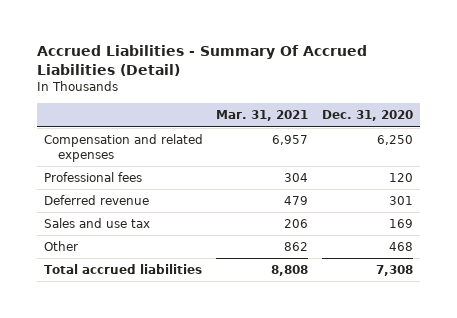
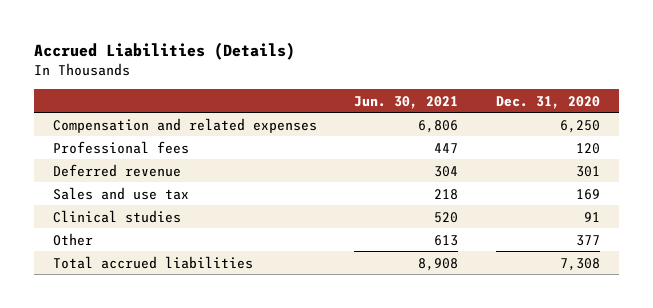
[37,45,368,76] Accrued Liabilities - Summary Of Accrued Liabilities (Detail) -> [34,41,296,60] Accrued Liabilities (Details)
[216,110,309,122] Mar. 31, 2021 -> none
none -> [354,95,459,109] Jun. 30, 2021
none -> [52,209,181,223] Clinical studies
[388,242,413,252] 468 -> [575,234,600,246] 377

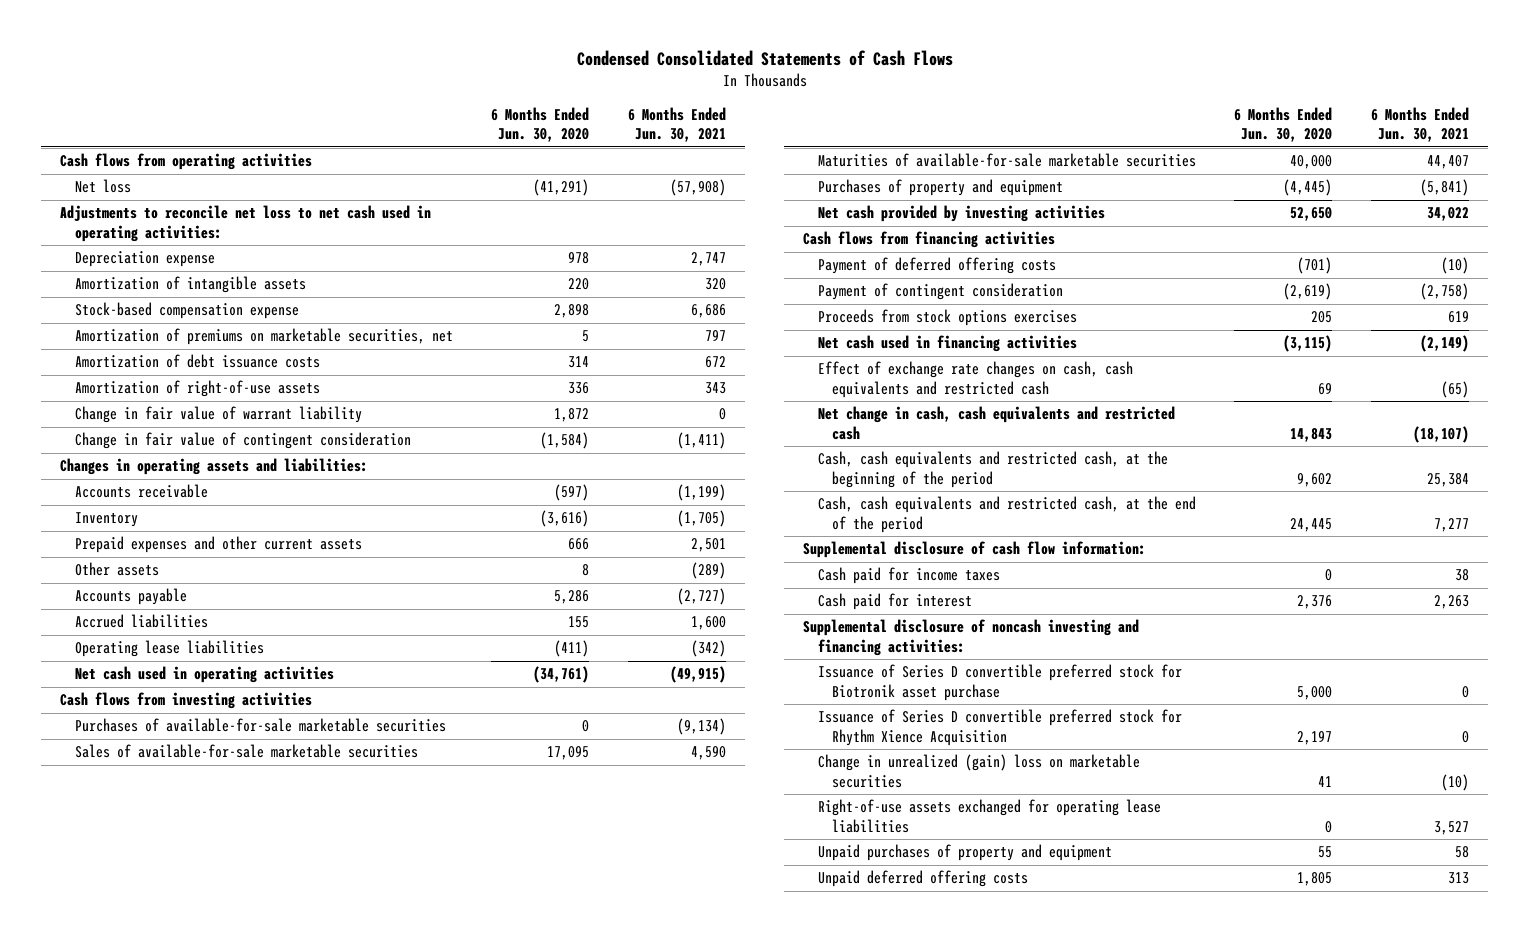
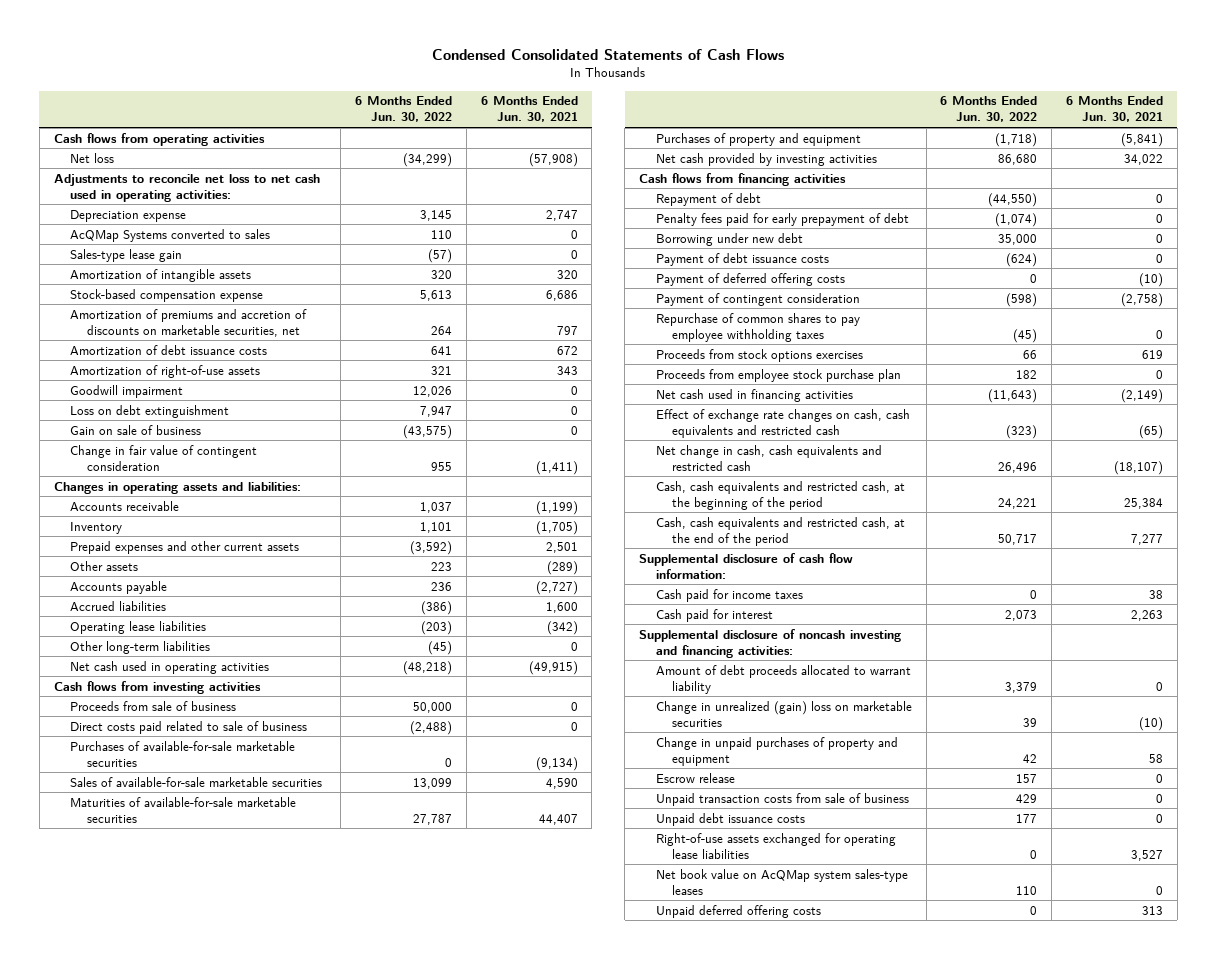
[491,106,590,143] 6 Months Ended Jun. 30, 2020 -> none
none -> [354,96,452,123] 6 Months Ended Jun. 30, 2022
none -> [70,228,271,242] AcQMap Systems converted to sales
none -> [70,248,183,262] Sales-type lease gain
[74,328,453,346] Amortization of premiums on marketable securities, net -> [70,308,308,337] Amortization of premiums and accretion of discounts on marketable securities, net
[74,406,362,424] Change in fair value of warrant liability -> none
none -> [70,384,184,398] Goodwill impairment
none -> [70,404,230,418] Loss on debt extinguishment
none -> [70,424,202,435] Gain on sale of business
none -> [70,640,211,654] Other long-term liabilities
none -> [70,700,237,711] Proceeds from sale of business
none -> [70,720,308,734] Direct costs paid related to sale of business
none -> [655,192,761,206] Repayment of debt
none -> [655,212,909,226] Penalty fees paid for early prepayment of debt
none -> [655,232,803,246] Borrowing under new debt
none -> [655,252,829,266] Payment of debt issuance costs
none -> [655,312,860,342] Repurchase of common shares to pay employee withholding taxes
none -> [655,368,901,382] Proceeds from employee stock purchase plan
[817,664,1182,701] Issuance of Series D convertible preferred stock for Biotronik asset purchase -> none
[817,709,1182,746] Issuance of Series D convertible preferred stock for Rhythm Xience Acquisition -> none
none -> [655,664,911,694] Amount of debt proceeds allocated to warrant liability
none -> [655,736,898,766] Change in unpaid purchases of property and equipment
none -> [655,772,735,783] Escrow release
none -> [655,792,909,806] Unpaid transaction costs from sale of business
none -> [655,812,805,826] Unpaid debt issuance costs
[817,844,1112,862] Unpaid purchases of property and equipment -> none
none -> [655,868,908,895] Net book value on AcQMap system sales-type leases

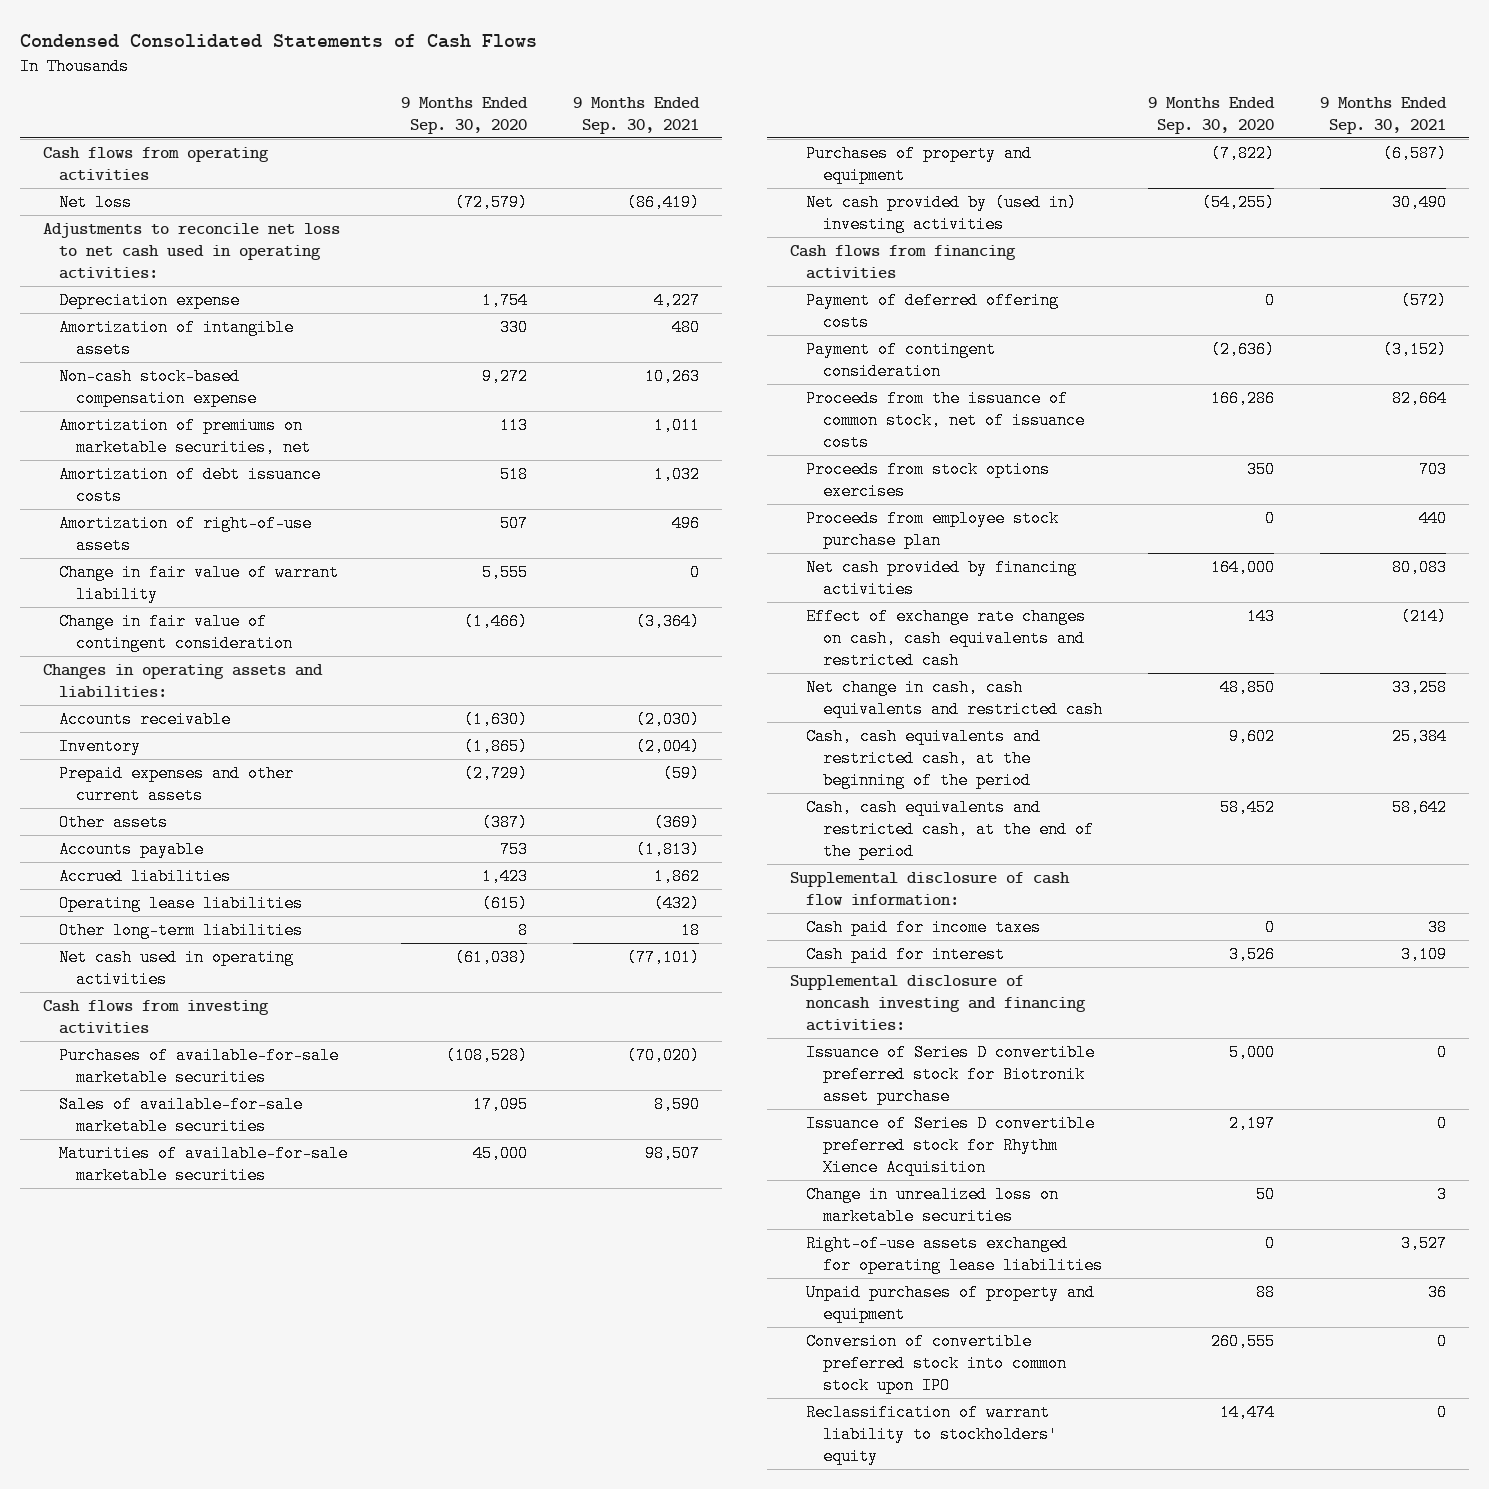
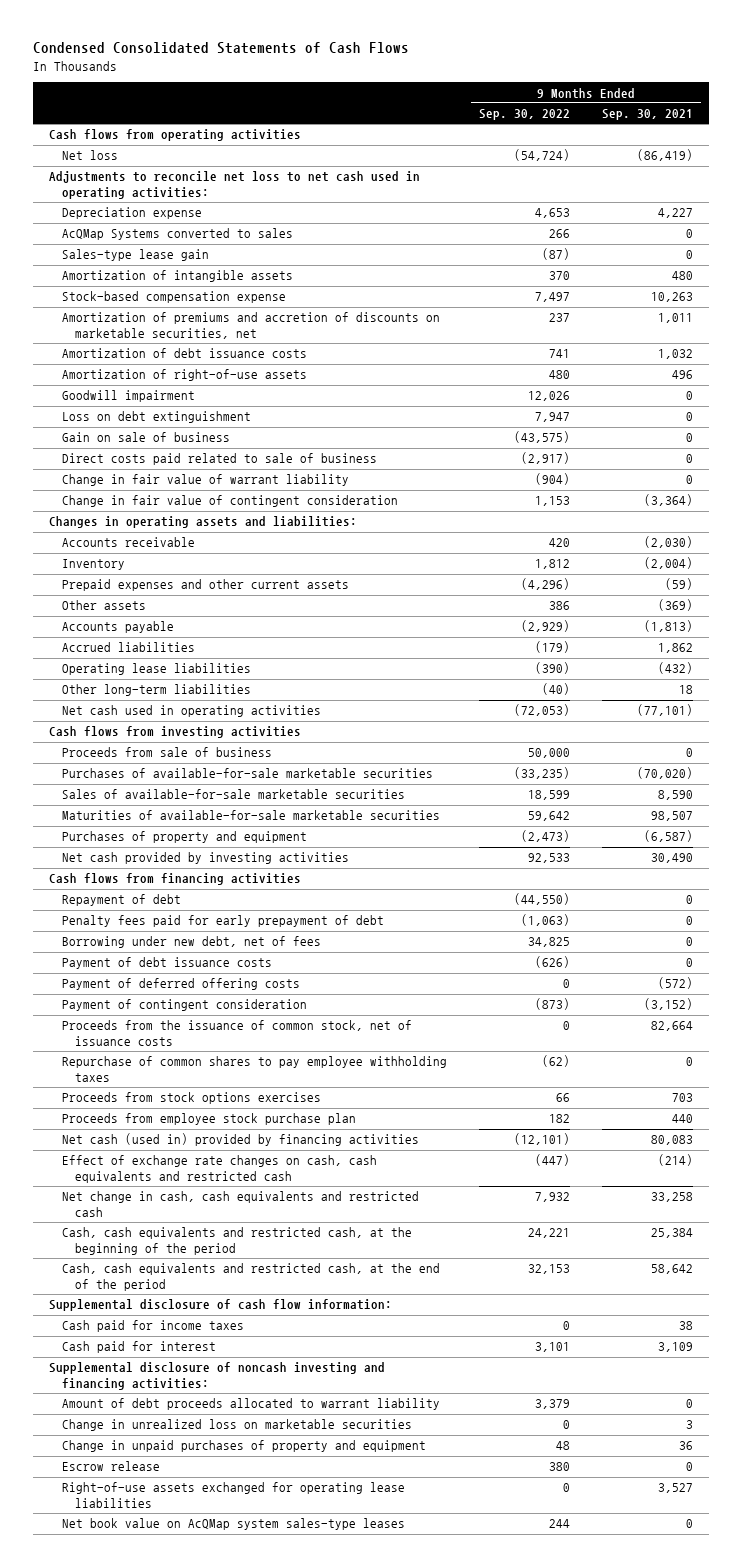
[401,96,529,134] 9 Months Ended Sep. 30, 2020 -> none
none -> [479,109,571,121] Sep. 30, 2022
none -> [61,228,293,241] AcQMap Systems converted to sales
none -> [61,249,209,262] Sales-type lease gain
[59,368,258,408] Non-cash stock-based compensation expense -> [61,291,286,304] Stock-based compensation expense
[59,417,312,457] Amortization of premiums on marketable securities, net -> [61,312,440,339] Amortization of premiums and accretion of discounts on marketable securities, net
none -> [61,390,195,403] Goodwill impairment
none -> [61,411,251,424] Loss on debt extinguishment
none -> [61,432,230,443] Gain on sale of business
none -> [61,453,377,466] Direct costs paid related to sale of business
none -> [61,747,272,758] Proceeds from sale of business
[806,194,1078,234] Net cash provided by (used in) investing activities -> [61,852,349,865] Net cash provided by investing activities
none -> [61,894,181,907] Repayment of debt
none -> [61,915,384,928] Penalty fees paid for early prepayment of debt
none -> [61,936,321,949] Borrowing under new debt, net of fees
none -> [61,957,272,970] Payment of debt issuance costs
none -> [61,1056,447,1082] Repurchase of common shares to pay employee withholding taxes
[806,559,1078,599] Net cash provided by financing activities -> [61,1133,419,1147] Net cash (used in) provided by financing activities
[806,1044,1096,1106] Issuance of Series D convertible preferred stock for Biotronik asset purchase -> none
[806,1115,1096,1177] Issuance of Series D convertible preferred stock for Rhythm Xience Acquisition -> none
none -> [61,1398,440,1411] Amount of debt proceeds allocated to warrant liability
none -> [61,1440,426,1453] Change in unpaid purchases of property and equipment
none -> [61,1461,160,1472] Escrow release
[806,1284,1096,1324] Unpaid purchases of property and equipment -> none
[806,1333,1068,1395] Conversion of convertible preferred stock into common stock upon IPO -> none
[806,1404,1059,1466] Reclassification of warrant liability to stockholders' equity -> none
none -> [61,1518,405,1531] Net book value on AcQMap system sales-type leases

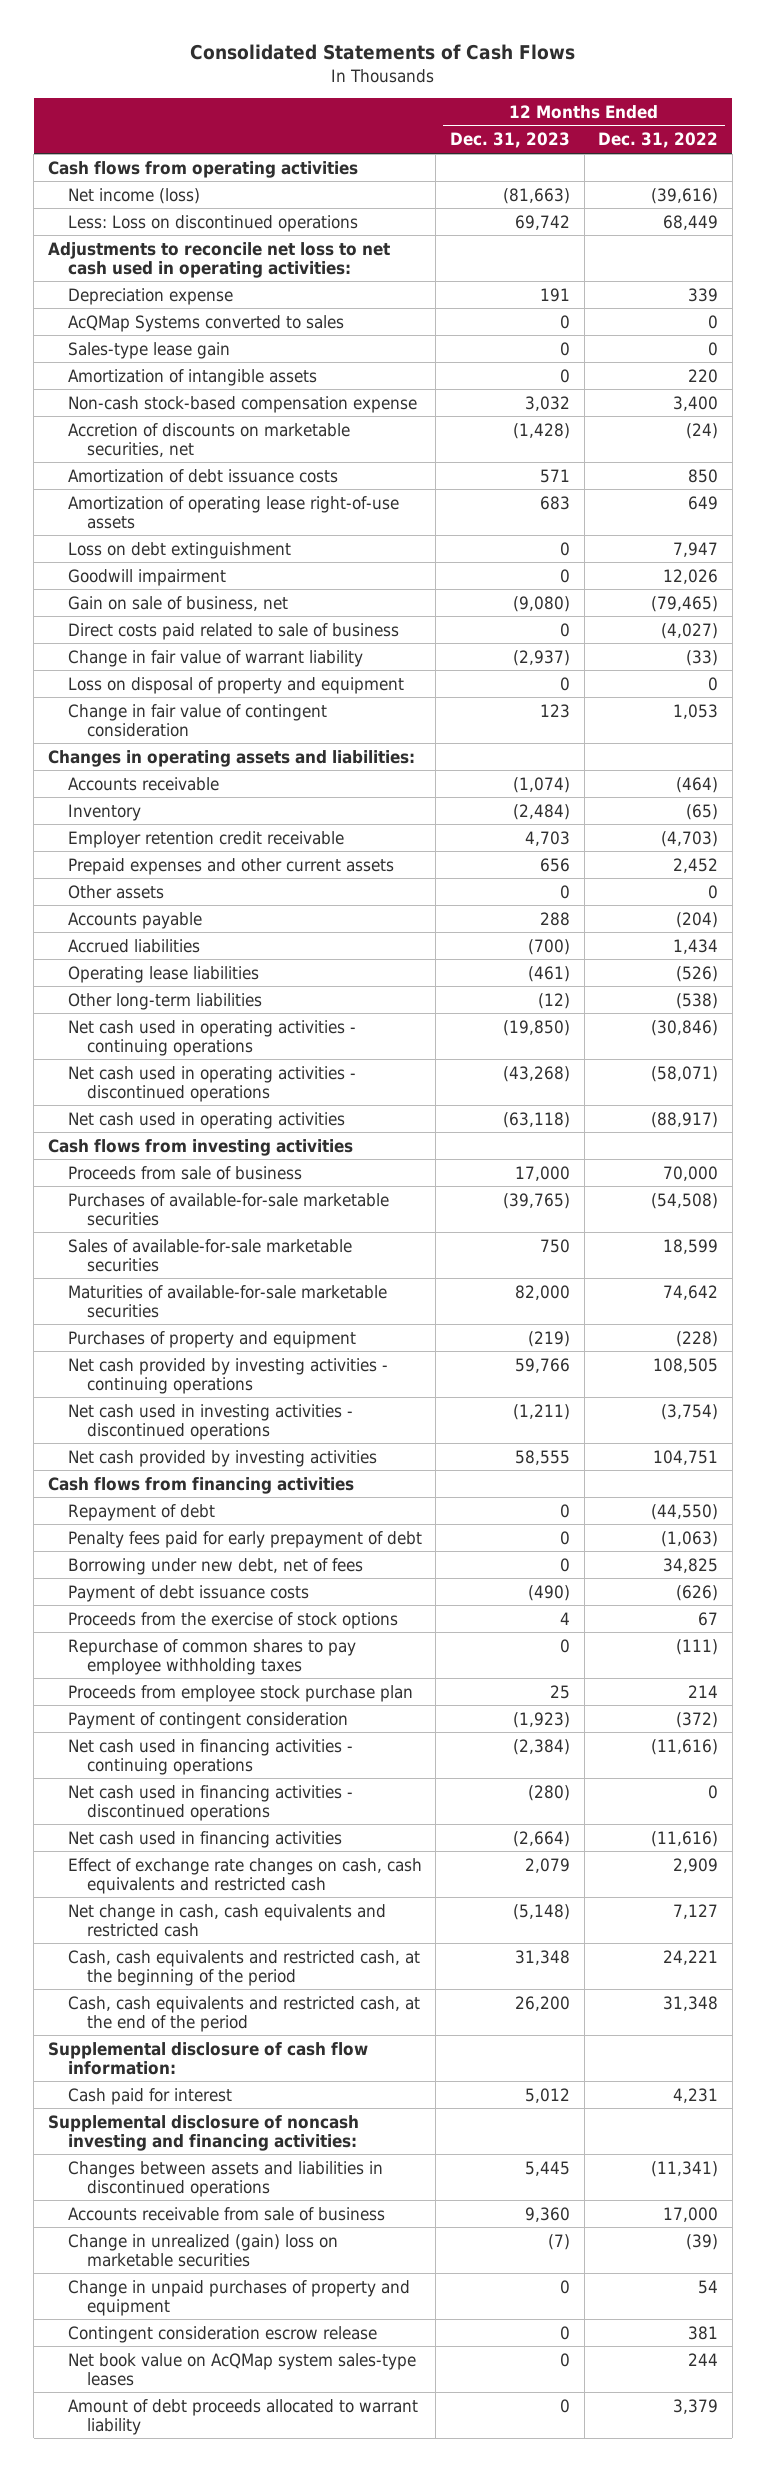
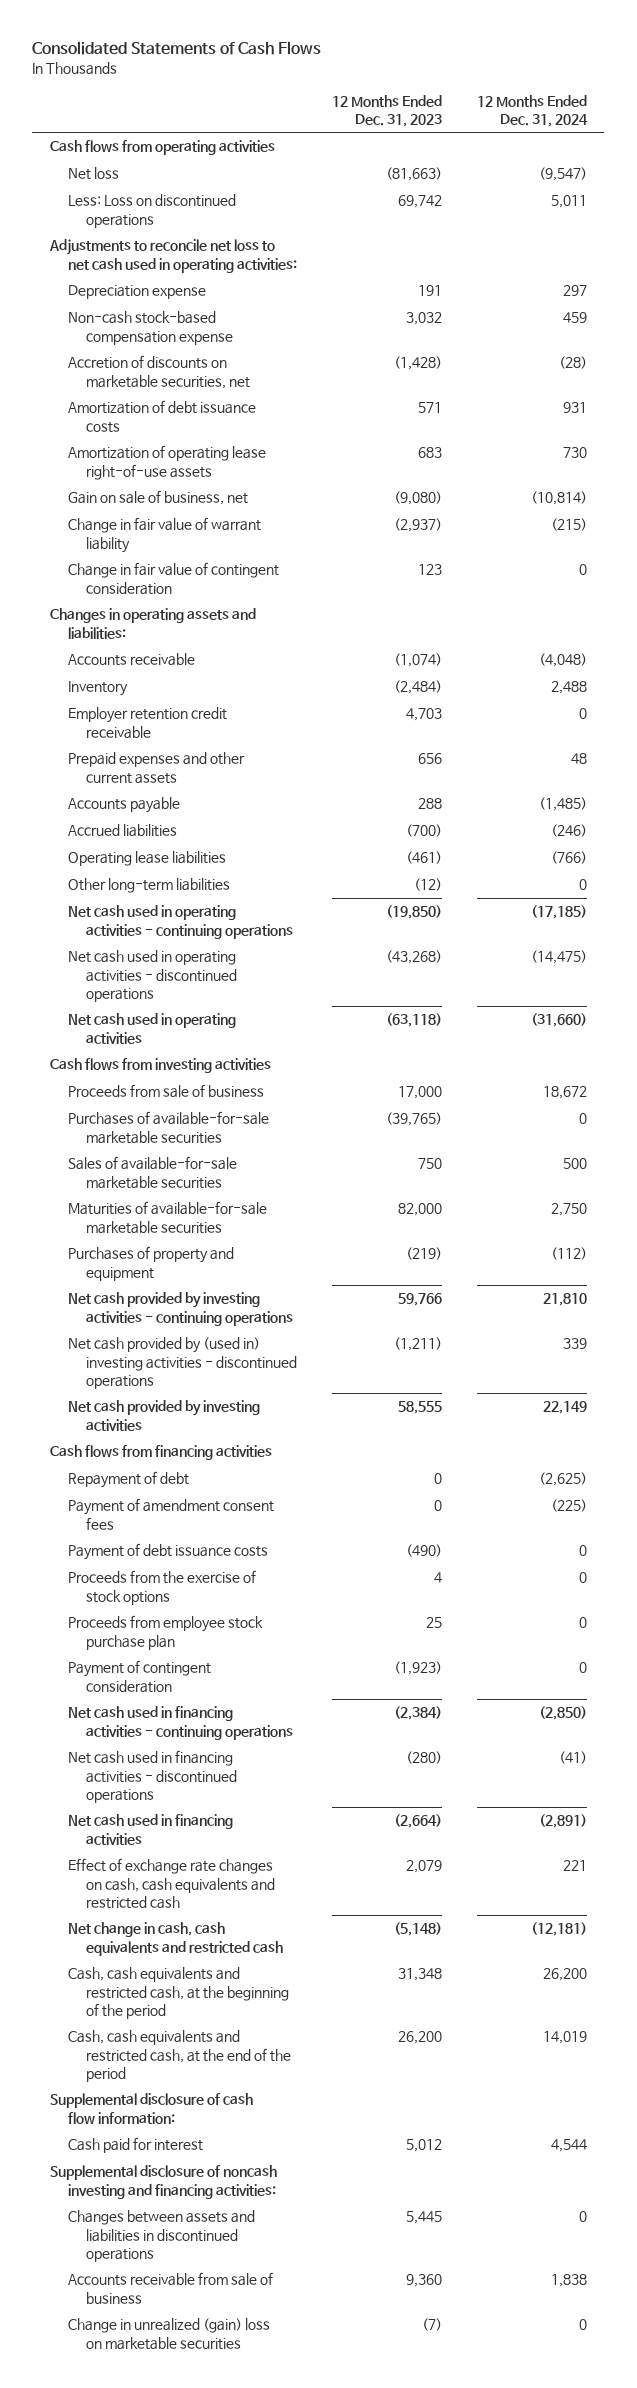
[598,132,719,149] Dec. 31, 2022 -> none
none -> [476,94,588,127] 12 Months Ended Dec. 31, 2024
[67,187,200,204] Net income (loss) -> [67,167,119,181] Net loss
[67,314,344,332] AcQMap Systems converted to sales -> none
[67,341,230,359] Sales-type lease gain -> none
[67,368,317,386] Amortization of intangible assets -> none
[67,541,291,559] Loss on debt extinguishment -> none
[67,568,226,586] Goodwill impairment -> none
[67,622,399,640] Direct costs paid related to sale of business -> none
[67,676,404,694] Loss on disposal of property and equipment -> none
[67,884,164,899] Other assets -> none
[67,1403,353,1440] Net cash used in investing activities - discontinued operations -> [67,1337,298,1389] Net cash provided by (used in) investing activities - discontinued operations
[67,1530,422,1548] Penalty fees paid for early prepayment of debt -> none
[67,1557,363,1575] Borrowing under new debt, net of fees -> none
none -> [67,1498,274,1530] Payment of amendment consent fees
[67,1638,356,1675] Repurchase of common shares to pay employee withholding taxes -> none
[67,2279,410,2316] Change in unpaid purchases of property and equipment -> none
[67,2325,377,2343] Contingent consideration escrow release -> none
[67,2352,416,2386] Net book value on AcQMap system sales-type leases -> none
[67,2398,418,2435] Amount of debt proceeds allocated to warrant liability -> none

